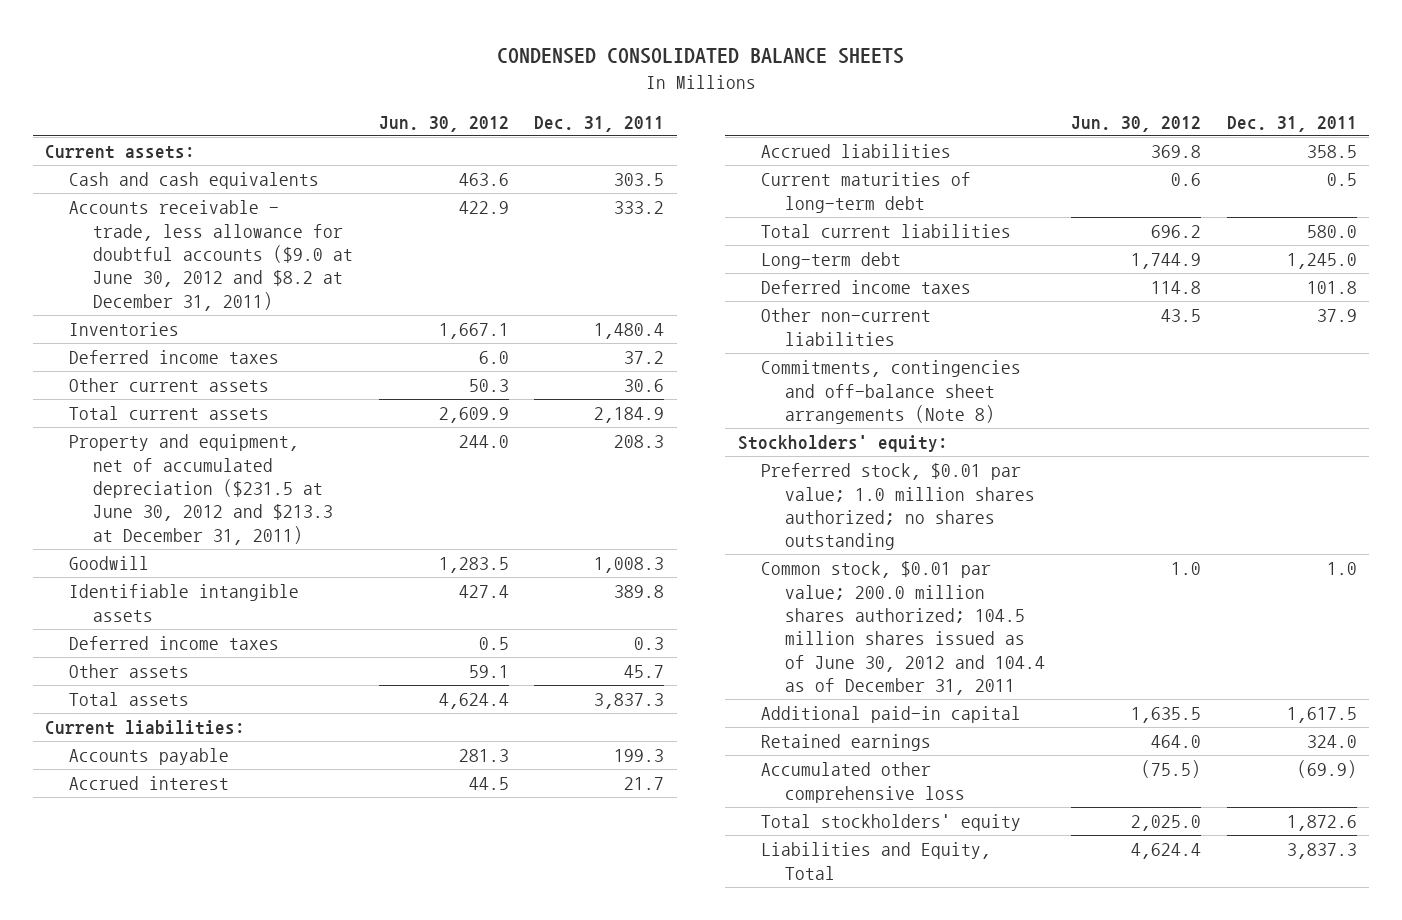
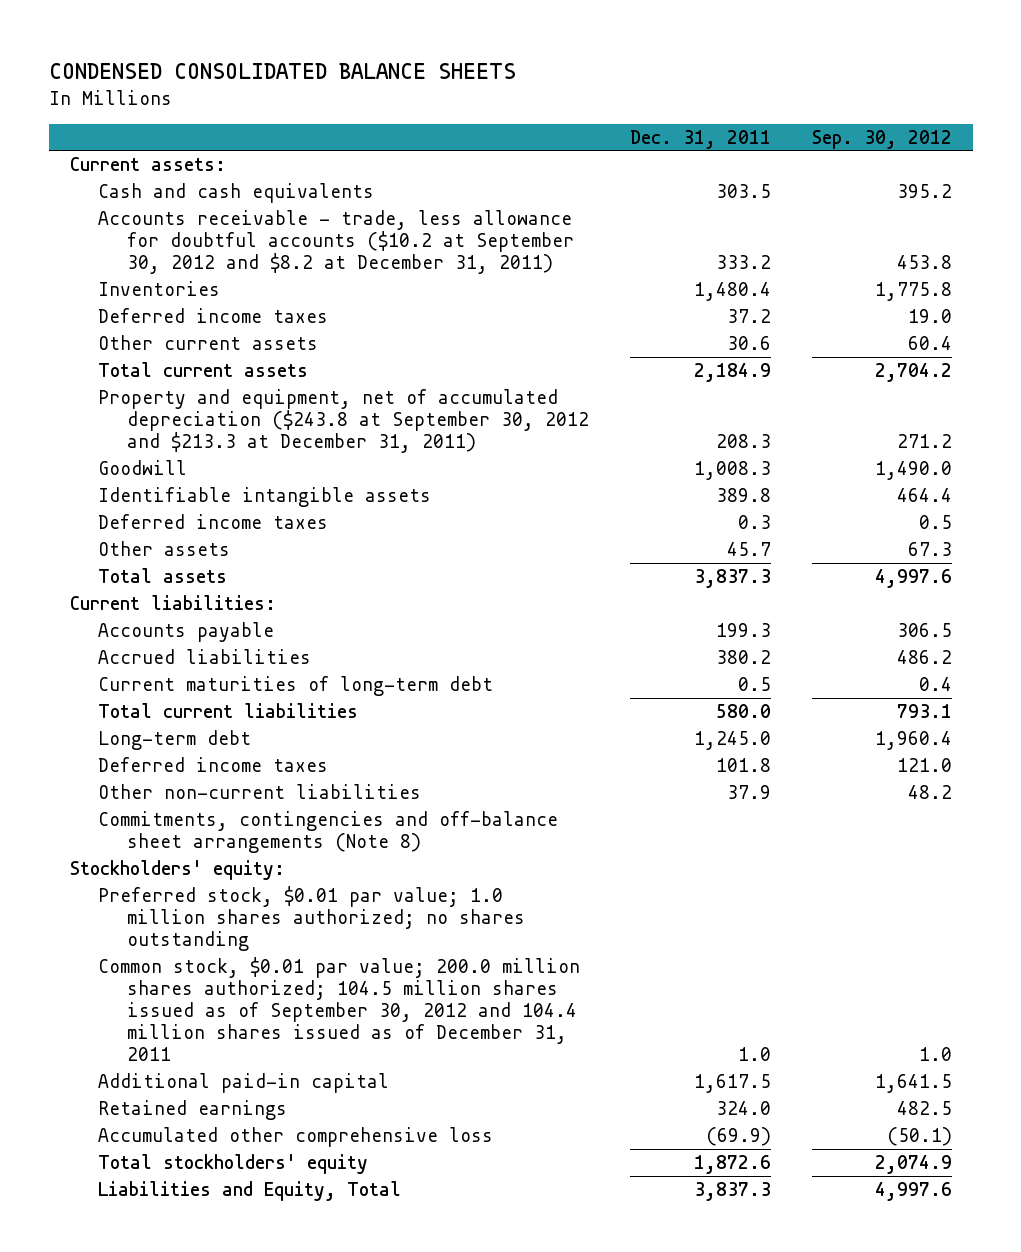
[378,115,509,132] Jun. 30, 2012 -> none
none -> [811,129,952,149] Sep. 30, 2012
[69,200,353,311] Accounts receivable - trade, less allowance for doubtful accounts ($9.0 at June 30, 2012 and $8.2 at December 31, 2011) -> [98,209,574,275] Accounts receivable - trade, less allowance for doubtful accounts ($10.2 at September 30, 2012 and $8.2 at December 31, 2011)
[69,434,333,545] Property and equipment, net of accumulated depreciation ($231.5 at June 30, 2012 and $213.3 at December 31, 2011) -> [98,388,589,454] Property and equipment, net of accumulated depreciation ($243.8 at September 30, 2012 and $213.3 at December 31, 2011)
[69,776,230,791] Accrued interest -> none
[1306,145,1357,159] 358.5 -> [715,649,771,664] 380.2
[761,561,1046,695] Common stock, $0.01 par value; 200.0 million shares authorized; 104.5 million shares issued as of June 30, 2012 and 104.4 as of December 31, 2011 -> [98,956,581,1062] Common stock, $0.01 par value; 200.0 million shares authorized; 104.5 million shares issued as of September 30, 2012 and 104.4 million shares issued as of December 31, 2011

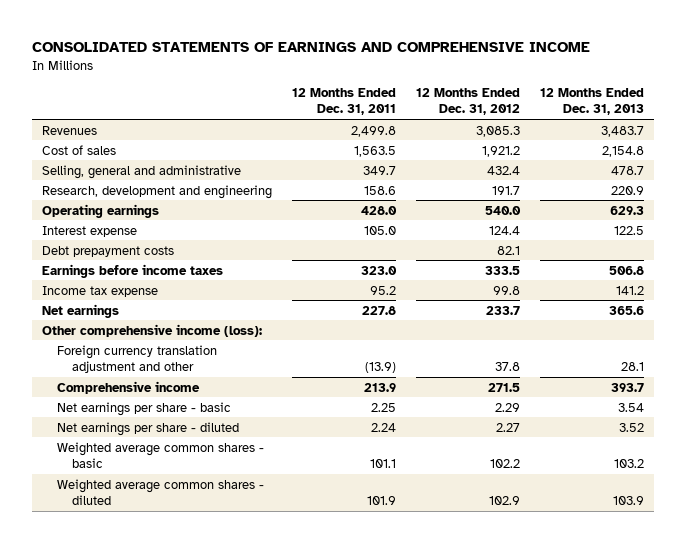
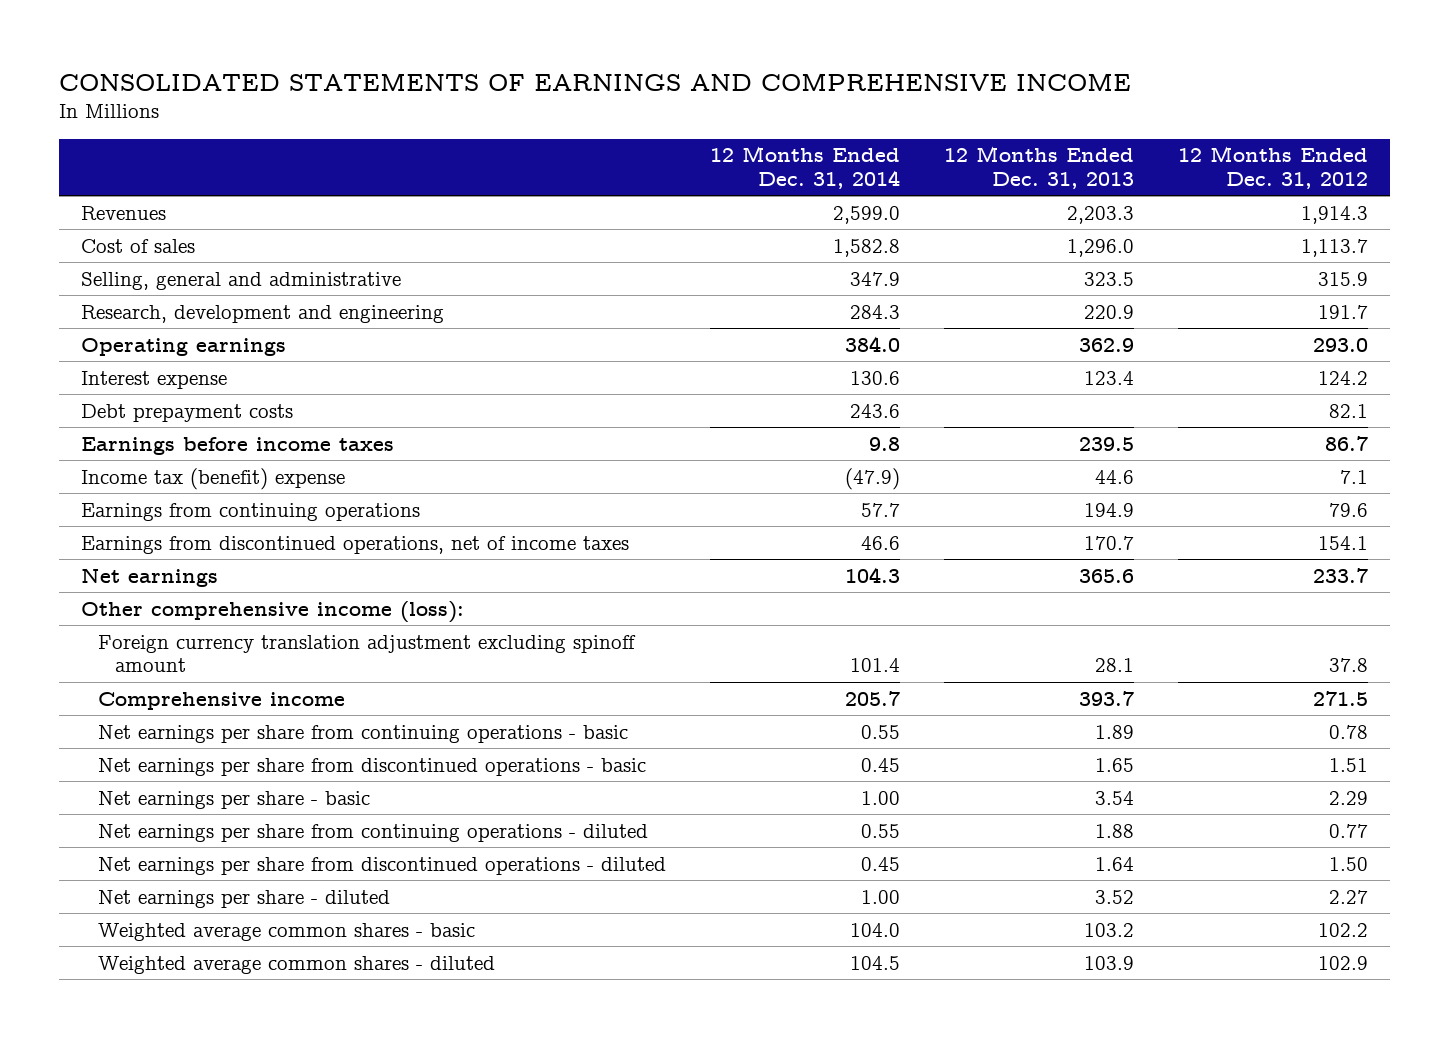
[291,88,396,116] 12 Months Ended Dec. 31, 2011 -> none
none -> [709,146,900,189] 12 Months Ended Dec. 31, 2014
[475,125,520,137] 3,085.3 -> [1300,205,1368,224] 1,914.3
[600,125,644,137] 3,483.7 -> [1066,205,1134,224] 2,203.3
[481,145,520,157] 1,921.2 -> [1300,238,1368,257] 1,113.7
[601,145,644,157] 2,154.8 -> [1066,238,1134,257] 1,296.0
[486,165,520,175] 432.4 -> [1317,271,1368,286] 315.9
[610,165,644,175] 478.7 -> [1083,271,1134,286] 323.5
[484,205,521,215] 540.0 -> [1312,337,1368,352] 293.0
[609,205,644,215] 629.3 -> [1078,337,1134,352] 362.9
[488,225,520,235] 124.4 -> [1317,370,1368,385] 124.2
[613,225,644,235] 122.5 -> [1083,370,1134,385] 123.4
[484,265,520,275] 333.5 -> [1324,435,1368,451] 86.7
[608,265,644,275] 506.8 -> [1078,436,1134,451] 239.5
[42,285,159,297] Income tax expense -> [81,467,346,490] Income tax (benefit) expense
[492,285,520,295] 99.8 -> [1339,469,1368,484] 7.1
[615,285,644,295] 141.2 -> [1094,469,1134,484] 44.6
none -> [81,502,421,521] Earnings from continuing operations
none -> [81,535,630,554] Earnings from discontinued operations, net of income taxes
[56,344,217,373] Foreign currency translation adjustment and other -> [97,634,636,673] Foreign currency translation adjustment excluding spinoff amount
none -> [97,724,628,743] Net earnings per share from continuing operations - basic
none -> [97,757,646,776] Net earnings per share from discontinued operations - basic
none -> [97,823,648,842] Net earnings per share from continuing operations - diluted
none -> [97,856,666,875] Net earnings per share from discontinued operations - diluted

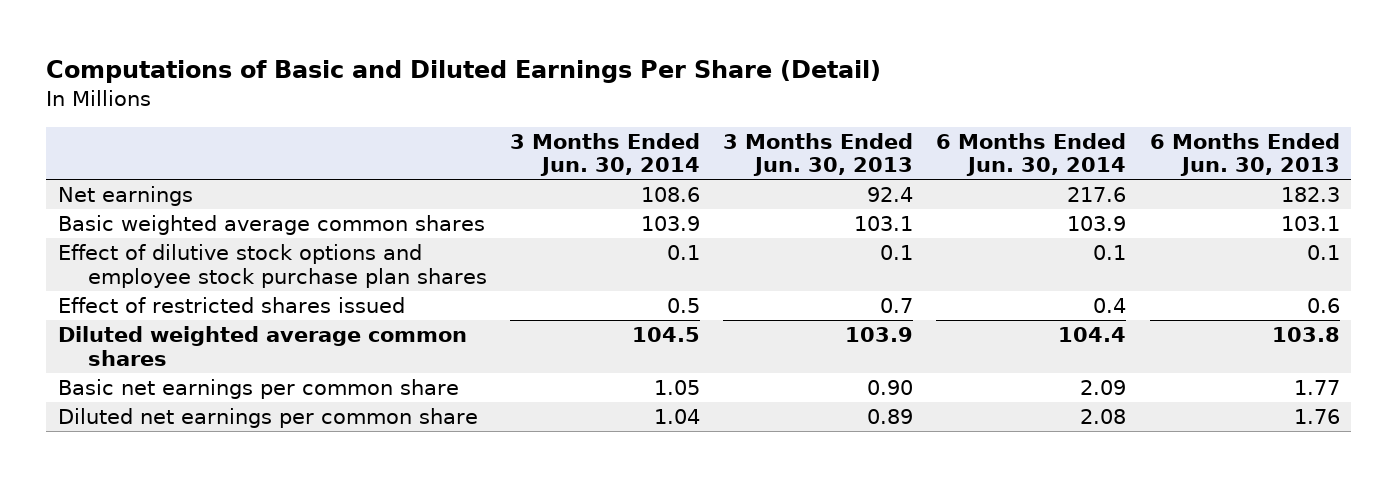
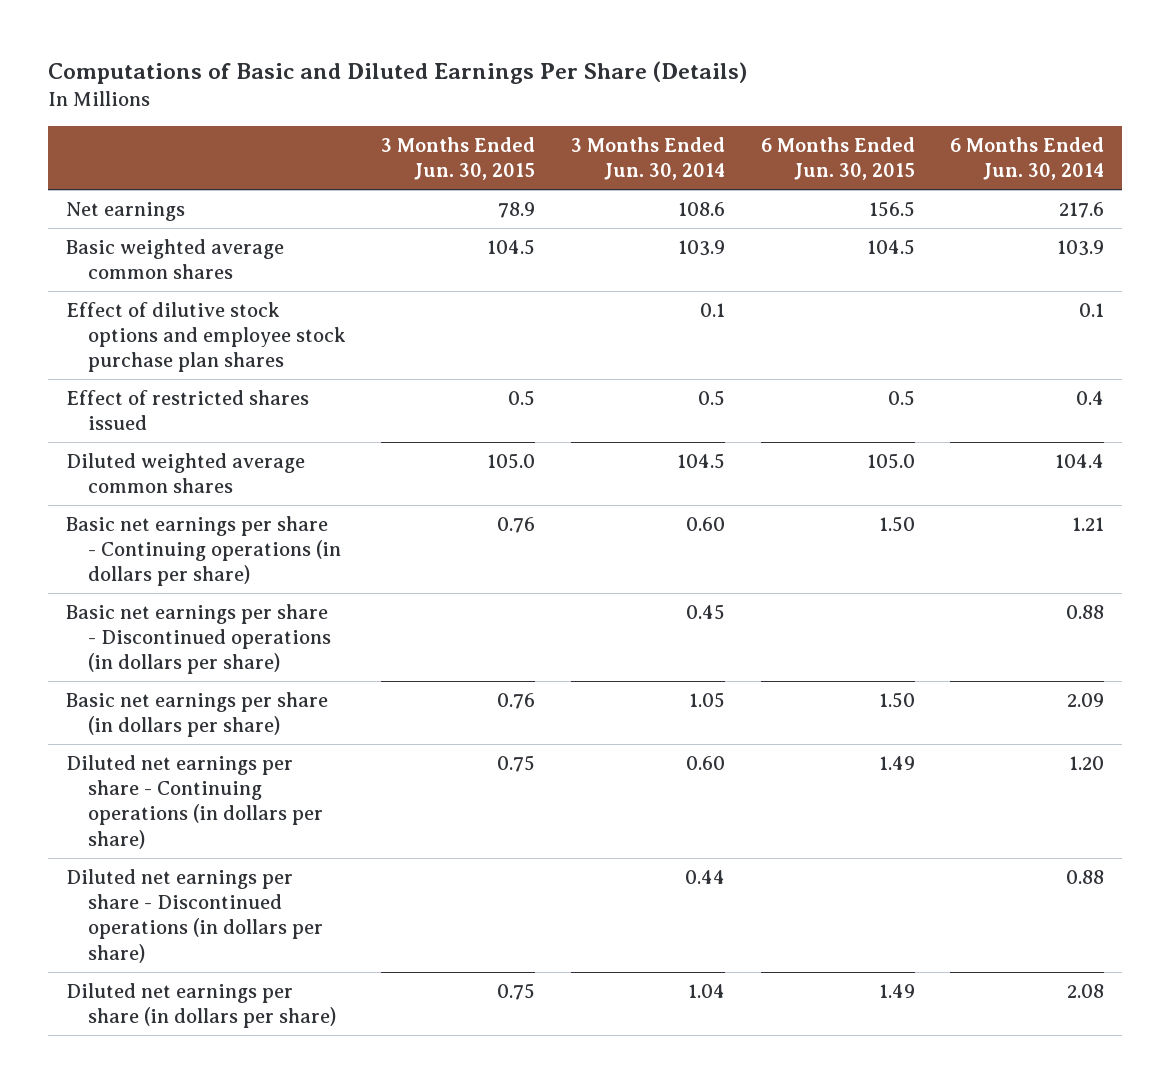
[46,60,882,84] Computations of Basic and Diluted Earnings Per Share (Detail) -> [48,61,748,85] Computations of Basic and Diluted Earnings Per Share (Details)
[723,132,914,177] 3 Months Ended Jun. 30, 2013 -> none
[1149,132,1340,177] 6 Months Ended Jun. 30, 2013 -> none
none -> [381,136,536,181] 3 Months Ended Jun. 30, 2015
none -> [760,136,915,181] 6 Months Ended Jun. 30, 2015
none -> [66,515,342,587] Basic net earnings per share - Continuing operations (in dollars per share)
none -> [66,603,332,675] Basic net earnings per share - Discontinued operations (in dollars per share)
[58,378,460,399] Basic net earnings per common share -> [66,691,329,738] Basic net earnings per share (in dollars per share)
none -> [66,754,324,849] Diluted net earnings per share - Continuing operations (in dollars per share)
none -> [66,868,324,963] Diluted net earnings per share - Discontinued operations (in dollars per share)
[58,407,479,428] Diluted net earnings per common share -> [66,982,337,1029] Diluted net earnings per share (in dollars per share)

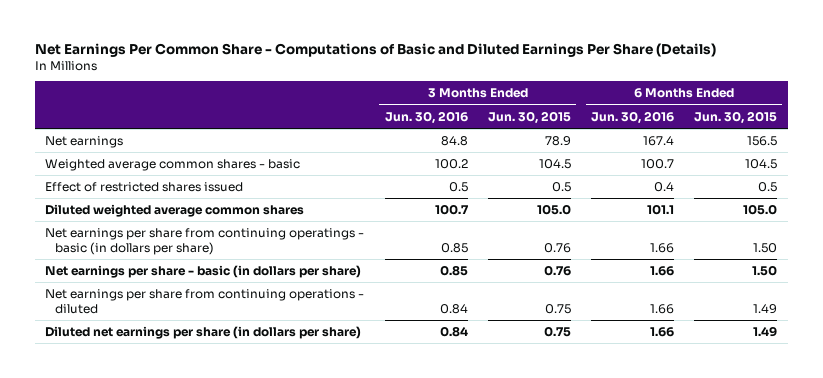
[48,61,748,85] Computations of Basic and Diluted Earnings Per Share (Details) -> [35,42,717,57] Net Earnings Per Common Share - Computations of Basic and Diluted Earnings Per Share (Details)
[570,136,725,181] 3 Months Ended Jun. 30, 2014 -> none
[950,136,1105,181] 6 Months Ended Jun. 30, 2014 -> none
none -> [384,110,468,124] Jun. 30, 2016
none -> [591,110,675,124] Jun. 30, 2016
[66,301,347,373] Effect of dilutive stock options and employee stock purchase plan shares -> none
[66,238,285,280] Basic weighted average common shares -> [45,159,301,172] Weighted average common shares - basic
[66,603,332,675] Basic net earnings per share - Discontinued operations (in dollars per share) -> none
[66,868,324,963] Diluted net earnings per share - Discontinued operations (in dollars per share) -> none
[66,515,342,587] Basic net earnings per share - Continuing operations (in dollars per share) -> [45,228,365,255] Net earnings per share from continuing operatings - basic (in dollars per share)
[66,691,329,738] Basic net earnings per share (in dollars per share) -> [45,265,362,279] Net earnings per share - basic (in dollars per share)
[66,754,324,849] Diluted net earnings per share - Continuing operations (in dollars per share) -> [45,289,365,314] Net earnings per share from continuing operations - diluted

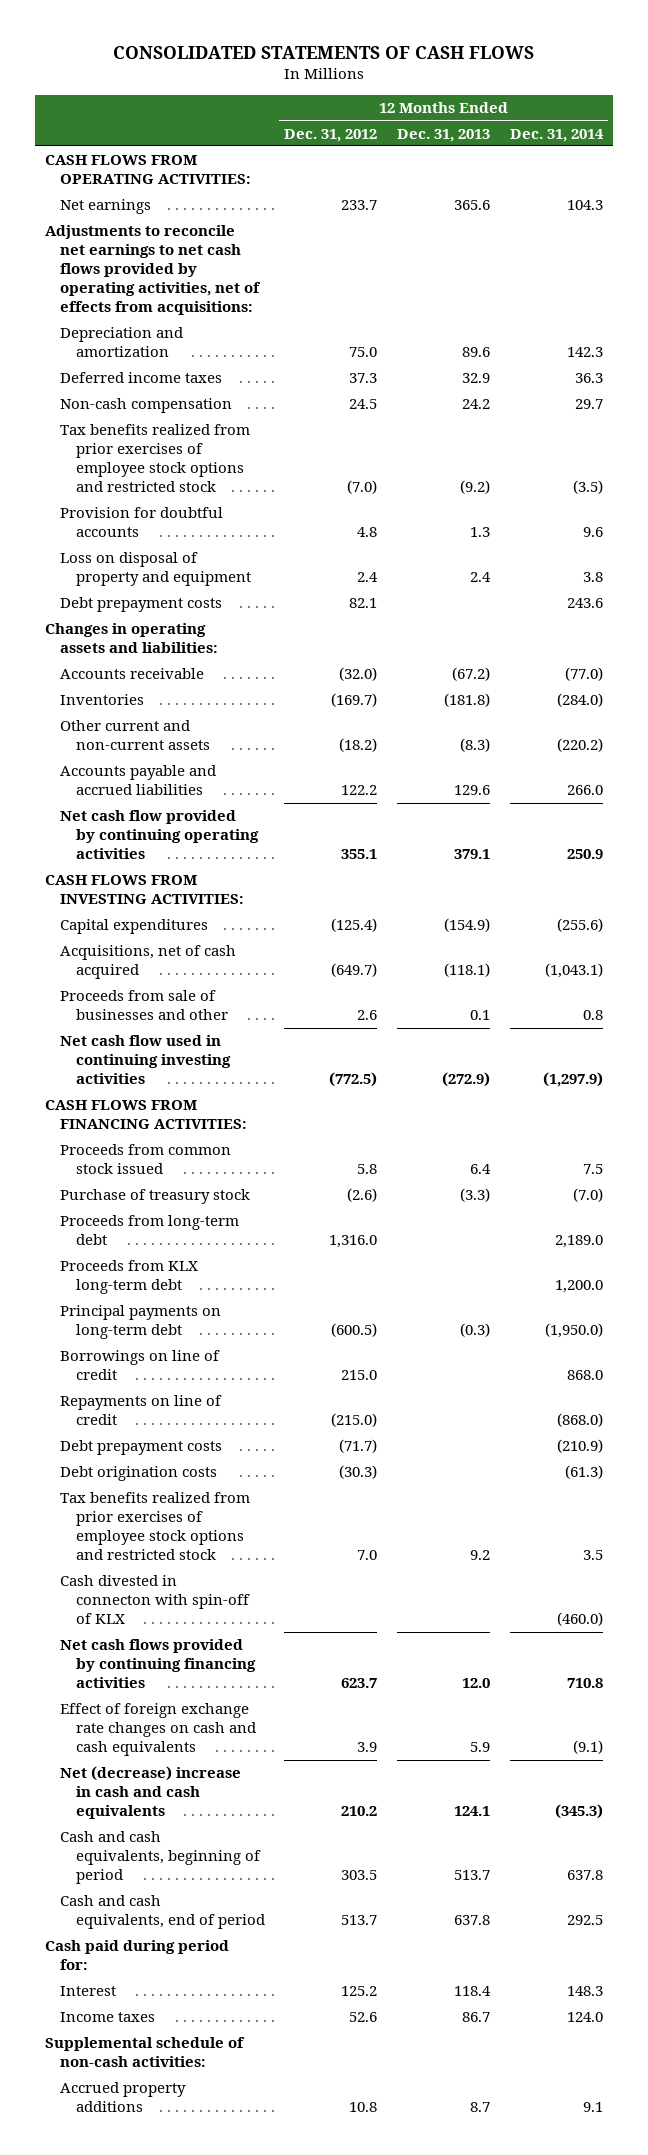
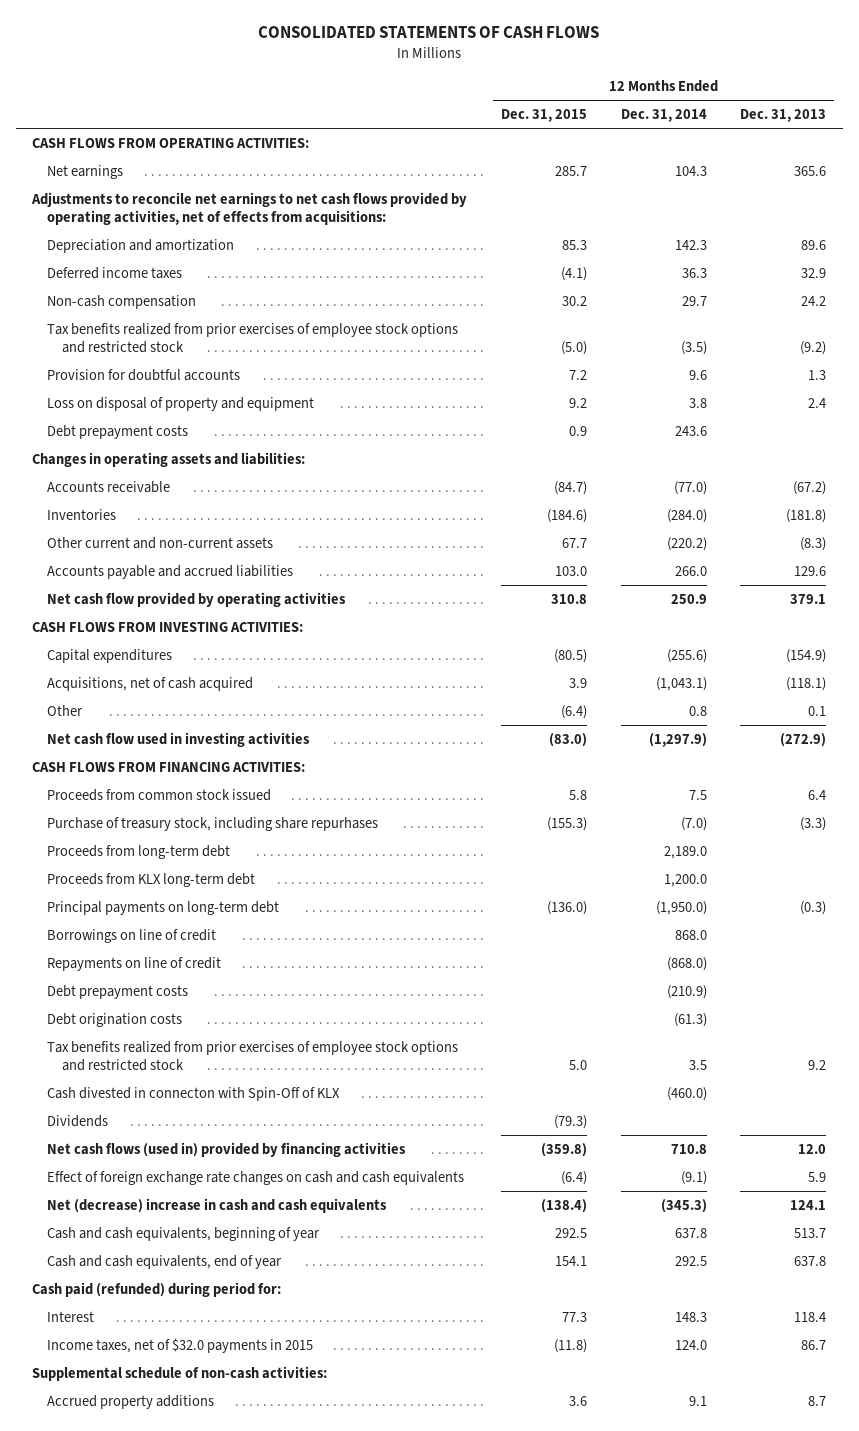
[284,128,378,142] Dec. 31, 2012 -> none
none -> [500,109,587,123] Dec. 31, 2015
[60,810,259,860] Net cash flow provided by continuing operating activities -> [47,591,347,607] Net cash flow provided by operating activities
[60,990,228,1021] Proceeds from sale of businesses and other -> none
none -> [47,704,84,716] Other
[60,1035,231,1085] Net cash flow used in continuing investing activities -> [47,731,311,747] Net cash flow used in investing activities
[60,1189,251,1205] Purchase of treasury stock -> [47,816,379,831] Purchase of treasury stock, including share repurhases
[60,1575,250,1625] Cash divested in connecton with spin-off of KLX -> [47,1086,341,1101] Cash divested in connecton with Spin-Off of KLX
none -> [47,1114,109,1127] Dividends
[60,1639,256,1689] Net cash flows provided by continuing financing activities -> [47,1141,407,1157] Net cash flows (used in) provided by financing activities
[60,1831,261,1885] Cash and cash equivalents, beginning of period -> [47,1226,321,1241] Cash and cash equivalents, beginning of year
[60,1895,265,1930] Cash and cash equivalents, end of period -> [47,1254,283,1269] Cash and cash equivalents, end of year
[45,1940,230,1971] Cash paid during period for: -> [32,1281,282,1297] Cash paid (refunded) during period for:
[60,2012,156,2023] Income taxes -> [47,1337,314,1353] Income taxes, net of $32.0 payments in 2015

